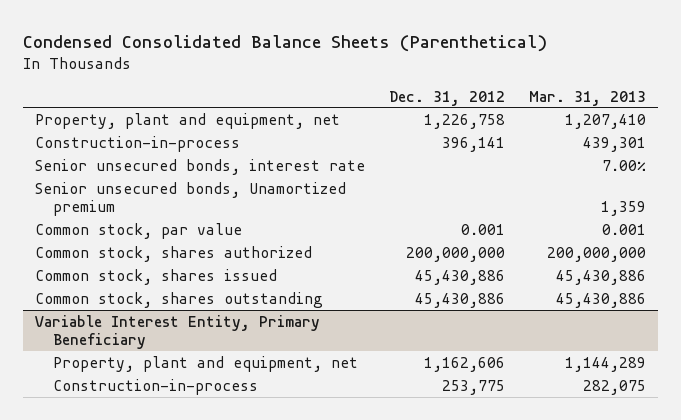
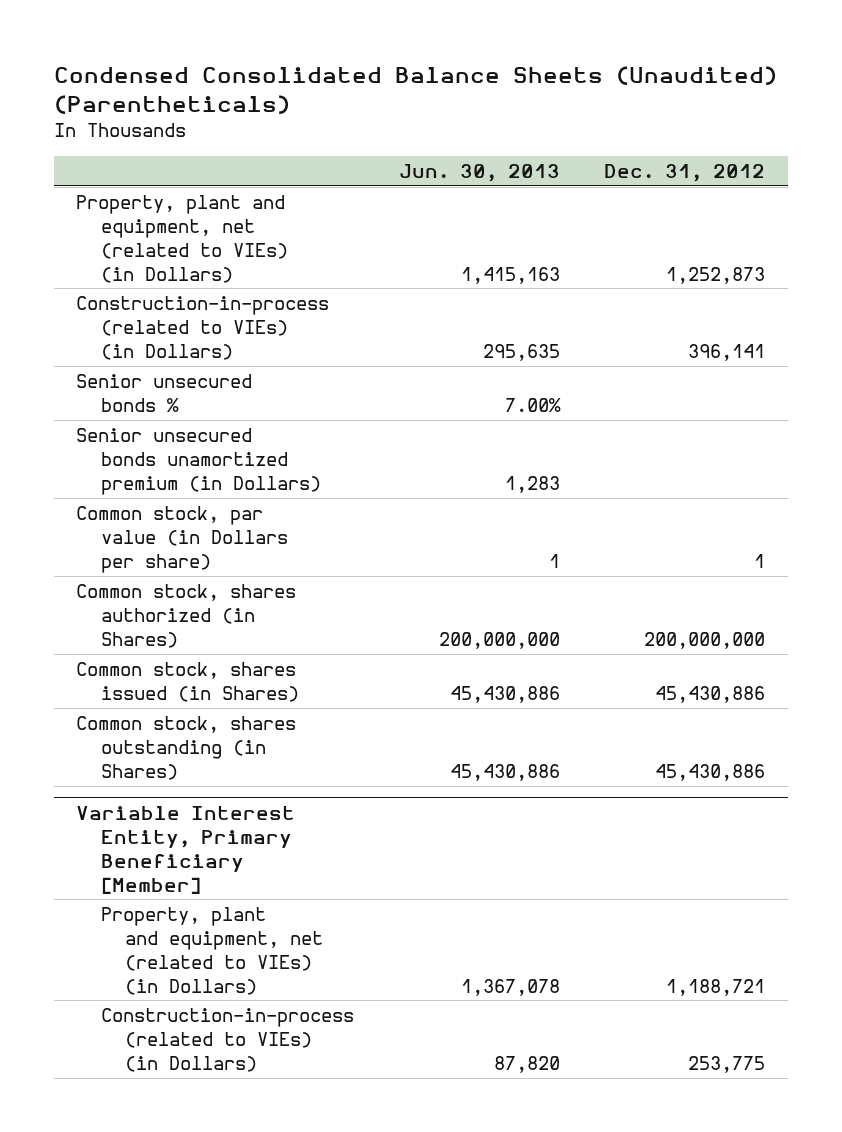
[23,34,548,52] Condensed Consolidated Balance Sheets (Parenthetical) -> [53,65,777,114] Condensed Consolidated Balance Sheets (Unaudited) (Parentheticals)
[528,90,646,106] Mar. 31, 2013 -> none
none -> [398,163,560,182] Jun. 30, 2013
[35,112,341,129] Property, plant and equipment, net -> [76,194,288,283] Property, plant and equipment, net (related to VIEs) (in Dollars)
[424,113,506,129] 1,226,758 -> [666,266,766,284] 1,252,873
[35,135,241,152] Construction-in-process -> [76,295,330,360] Construction-in-process (related to VIEs) (in Dollars)
[35,158,366,175] Senior unsecured bonds, interest rate -> [76,373,253,412] Senior unsecured bonds %
[35,181,347,217] Senior unsecured bonds, Unamortized premium -> [76,427,321,495] Senior unsecured bonds unamortized premium (in Dollars)
[35,222,243,239] Common stock, par value -> [76,505,288,573] Common stock, par value (in Dollars per share)
[461,223,506,235] 0.001 -> [754,553,766,568] 1
[35,245,313,262] Common stock, shares authorized -> [76,583,297,648] Common stock, shares authorized (in Shares)
[35,268,278,285] Common stock, shares issued -> [76,661,299,702] Common stock, shares issued (in Shares)
[35,291,324,308] Common stock, shares outstanding -> [76,715,297,780] Common stock, shares outstanding (in Shares)
[35,314,321,350] Variable Interest Entity, Primary Beneficiary -> [76,805,296,894] Variable Interest Entity, Primary Beneficiary [Member]
[52,355,358,372] Property, plant and equipment, net -> [100,906,323,995] Property, plant and equipment, net (related to VIEs) (in Dollars)
[424,356,506,372] 1,162,606 -> [666,978,766,996] 1,188,721
[52,378,258,395] Construction-in-process -> [100,1007,354,1072] Construction-in-process (related to VIEs) (in Dollars)

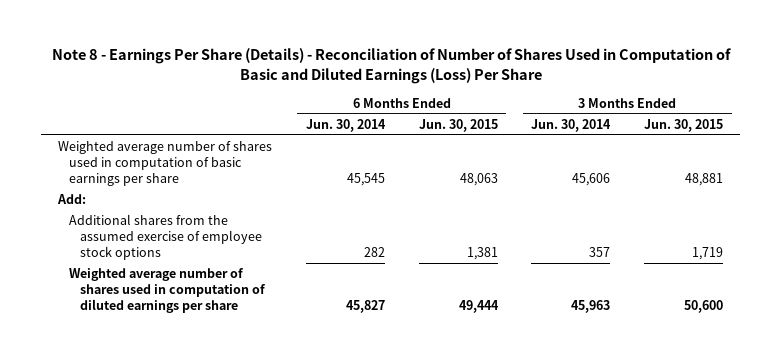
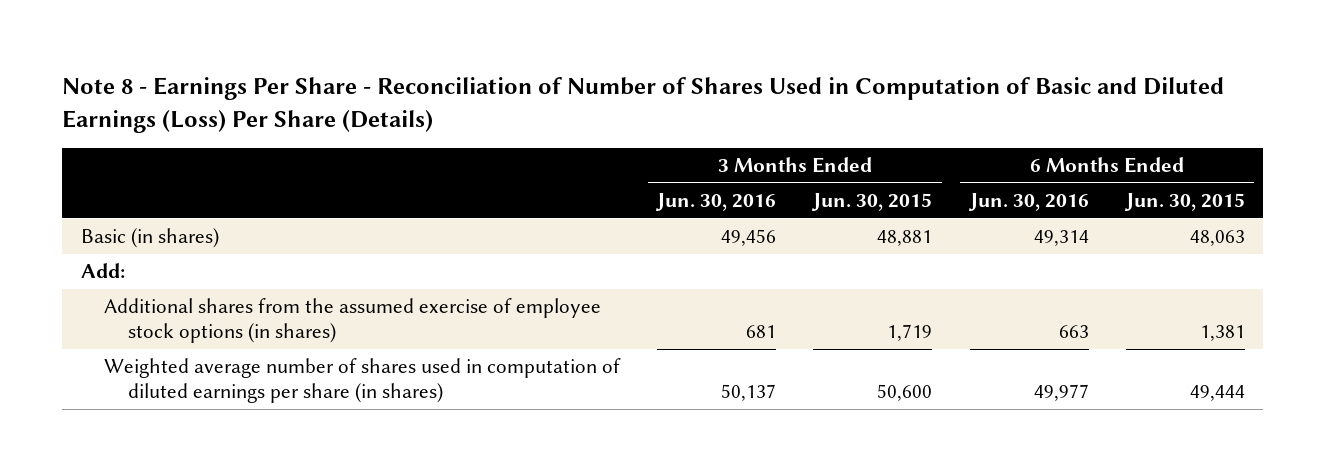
[51,48,731,84] Note 8 - Earnings Per Share (Details) - Reconciliation of Number of Shares Used in Computation of Basic and Diluted Earnings (Loss) Per Share -> [61,77,1224,133] Note 8 - Earnings Per Share - Reconciliation of Number of Shares Used in Computation of Basic and Diluted Earnings (Loss) Per Share (Details)
[305,118,386,132] Jun. 30, 2014 -> none
[531,118,612,132] Jun. 30, 2014 -> none
none -> [655,193,777,212] Jun. 30, 2016
none -> [967,193,1089,212] Jun. 30, 2016
[57,141,272,186] Weighted average number of shares used in computation of basic earnings per share -> [80,228,219,249] Basic (in shares)
[68,214,263,260] Additional shares from the assumed exercise of employee stock options -> [104,298,602,344] Additional shares from the assumed exercise of employee stock options (in shares)
[68,268,267,313] Weighted average number of shares used in computation of diluted earnings per share -> [104,358,622,404] Weighted average number of shares used in computation of diluted earnings per share (in shares)

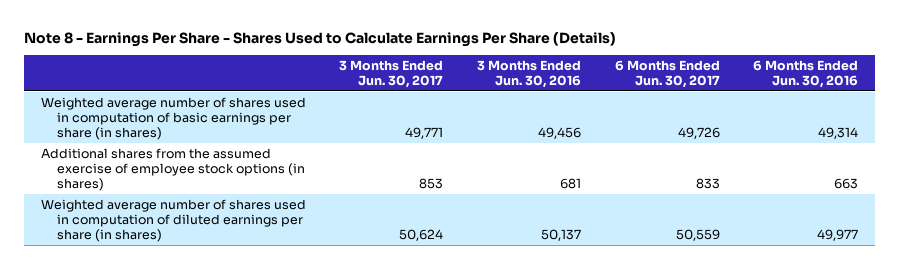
[61,77,1224,133] Note 8 - Earnings Per Share - Reconciliation of Number of Shares Used in Computation of Basic and Diluted Earnings (Loss) Per Share (Details) -> [23,31,616,47] Note 8 - Earnings Per Share - Shares Used to Calculate Earnings Per Share (Details)
[811,193,933,212] Jun. 30, 2015 -> none
[1123,193,1245,212] Jun. 30, 2015 -> none
none -> [339,59,444,89] 3 Months Ended Jun. 30, 2017
none -> [614,59,720,89] 6 Months Ended Jun. 30, 2017
[80,263,125,279] Add: -> none
[80,228,219,249] Basic (in shares) -> [40,96,306,140] Weighted average number of shares used in computation of basic earnings per share (in shares)

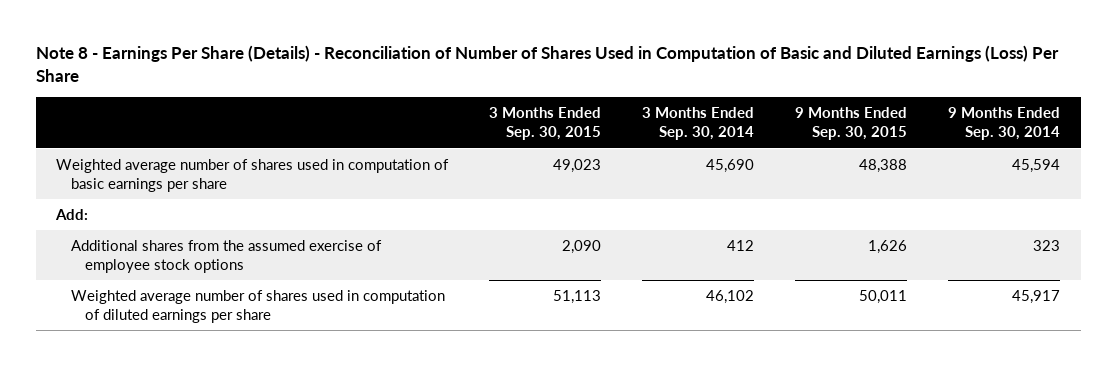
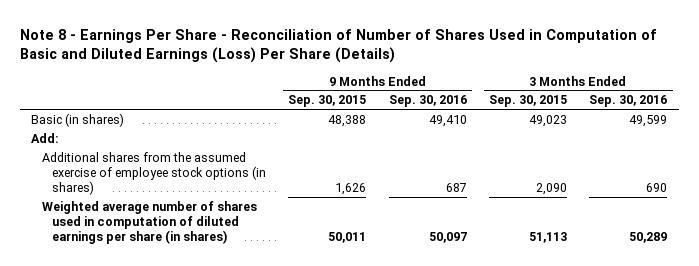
[35,45,1059,83] Note 8 - Earnings Per Share (Details) - Reconciliation of Number of Shares Used in Computation of Basic and Diluted Earnings (Loss) Per Share -> [19,28,657,64] Note 8 - Earnings Per Share - Reconciliation of Number of Shares Used in Computation of Basic and Diluted Earnings (Loss) Per Share (Details)
[642,107,755,141] 3 Months Ended Sep. 30, 2014 -> none
[948,107,1061,141] 9 Months Ended Sep. 30, 2014 -> none
none -> [388,95,467,108] Sep. 30, 2016
none -> [589,95,668,108] Sep. 30, 2016
[56,158,450,193] Weighted average number of shares used in computation of basic earnings per share -> [31,112,125,127] Basic (in shares)
[70,239,382,274] Additional shares from the assumed exercise of employee stock options -> [41,151,267,195] Additional shares from the assumed exercise of employee stock options (in shares)
[70,289,445,324] Weighted average number of shares used in computation of diluted earnings per share -> [41,200,257,244] Weighted average number of shares used in computation of diluted earnings per share (in shares)

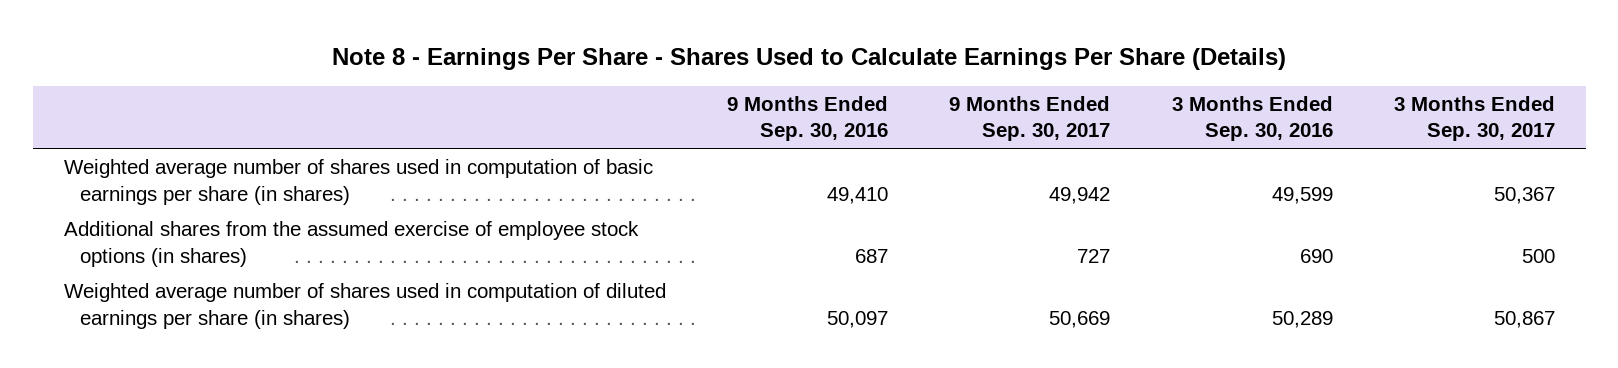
[19,28,657,64] Note 8 - Earnings Per Share - Reconciliation of Number of Shares Used in Computation of Basic and Diluted Earnings (Loss) Per Share (Details) -> [332,48,1287,71] Note 8 - Earnings Per Share - Shares Used to Calculate Earnings Per Share (Details)
[288,95,367,108] Sep. 30, 2015 -> none
[489,95,568,108] Sep. 30, 2015 -> none
none -> [949,95,1111,142] 9 Months Ended Sep. 30, 2017
none -> [1393,95,1555,142] 3 Months Ended Sep. 30, 2017
[31,132,60,143] Add: -> none
[31,112,125,127] Basic (in shares) -> [63,158,653,205] Weighted average number of shares used in computation of basic earnings per share (in shares)

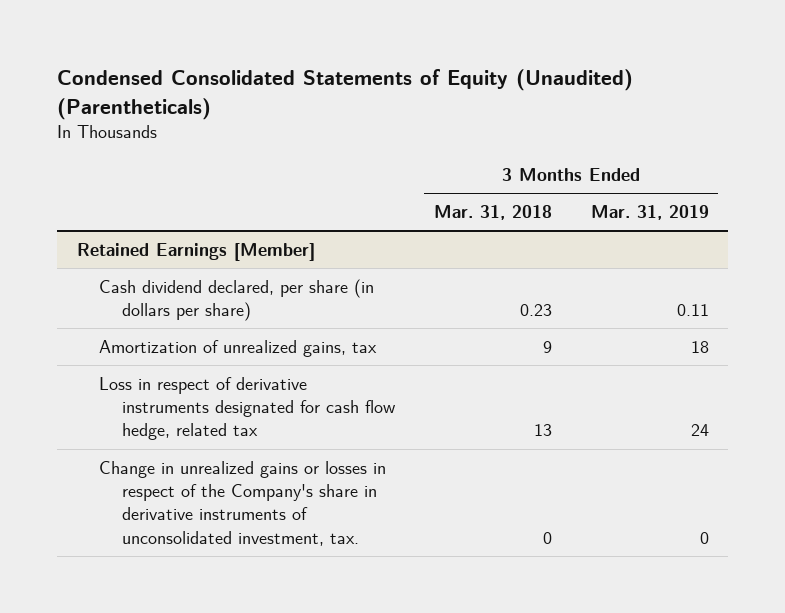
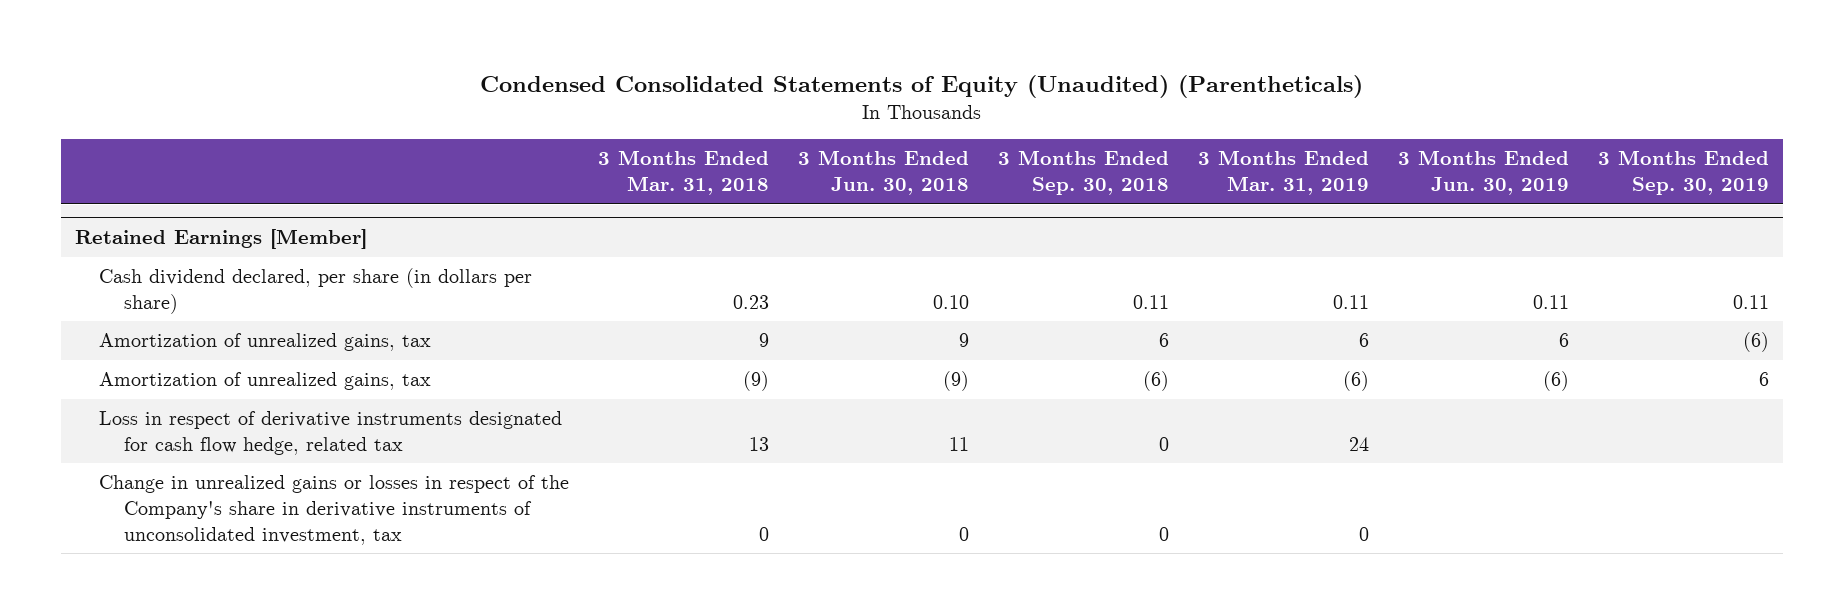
none -> [798,150,970,196] 3 Months Ended Jun. 30, 2018
none -> [998,150,1170,196] 3 Months Ended Sep. 30, 2018
none -> [1397,150,1569,196] 3 Months Ended Jun. 30, 2019
none -> [1597,150,1769,196] 3 Months Ended Sep. 30, 2019
[690,340,709,353] 18 -> [1358,333,1369,348] 6
none -> [99,372,432,391] Amortization of unrealized gains, tax
[99,460,387,546] Change in unrealized gains or losses in respect of the Company's share in derivative instruments of unconsolidated investment, tax. -> [99,475,570,545] Change in unrealized gains or losses in respect of the Company's share in derivative instruments of unconsolidated investment, tax

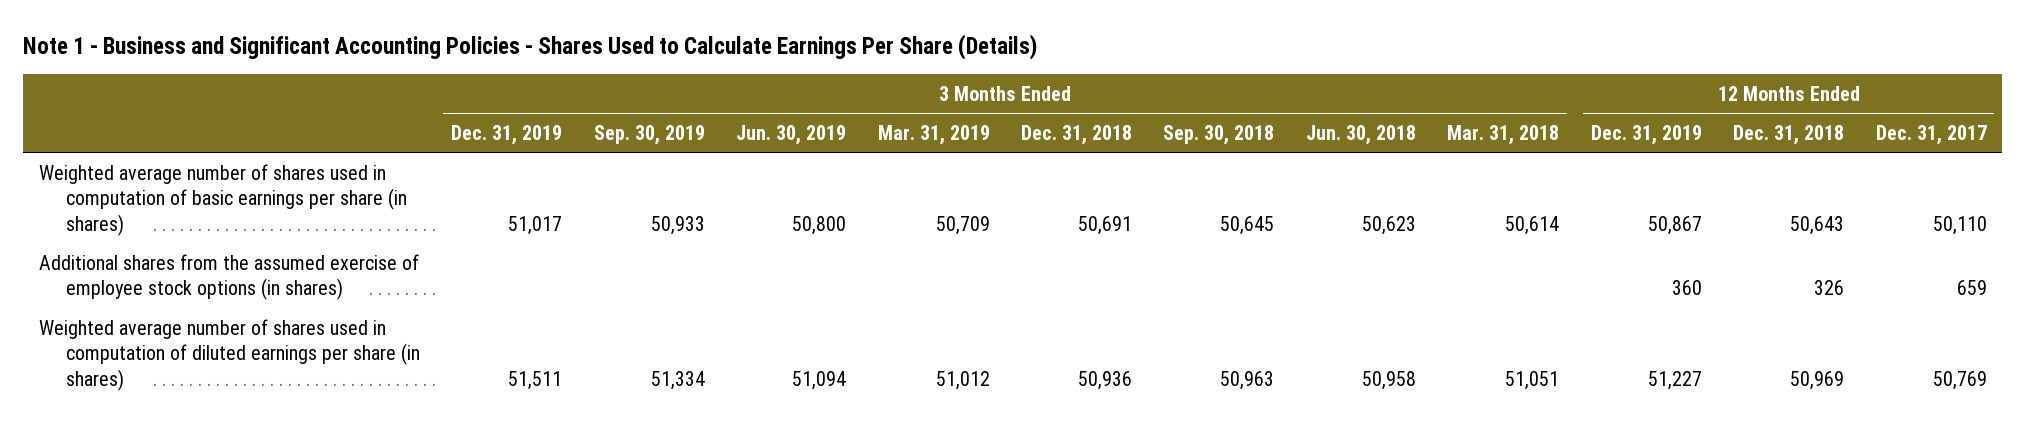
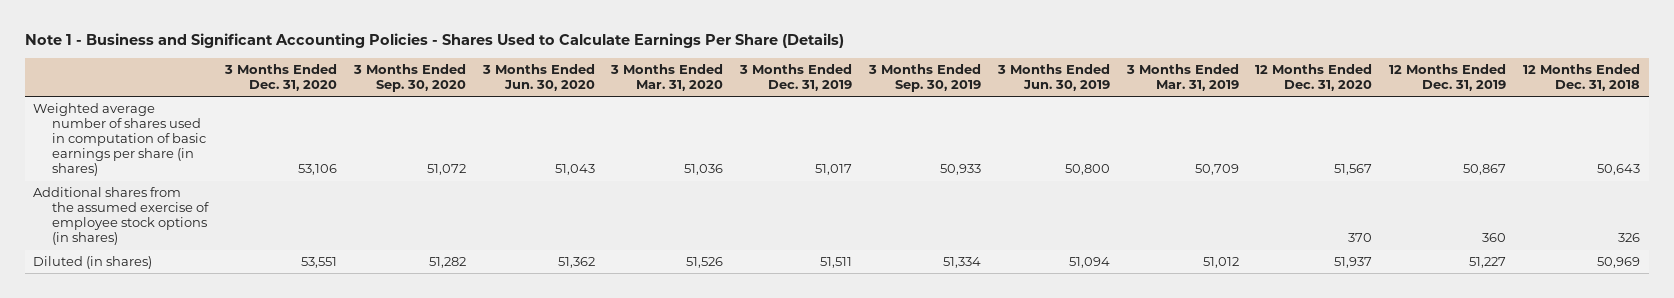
[1021,125,1133,146] Dec. 31, 2018 -> none
[1163,125,1275,146] Sep. 30, 2018 -> none
[1305,125,1416,146] Jun. 30, 2018 -> none
[1447,125,1560,146] Mar. 31, 2018 -> none
[1875,125,1987,146] Dec. 31, 2017 -> none
none -> [223,63,337,91] 3 Months Ended Dec. 31, 2020
none -> [352,63,466,92] 3 Months Ended Sep. 30, 2020
none -> [481,63,595,91] 3 Months Ended Jun. 30, 2020
none -> [610,63,724,91] 3 Months Ended Mar. 31, 2020
none -> [1255,63,1373,91] 12 Months Ended Dec. 31, 2020
[38,318,420,391] Weighted average number of shares used in computation of diluted earnings per share (in shares) -> [33,256,153,270] Diluted (in shares)

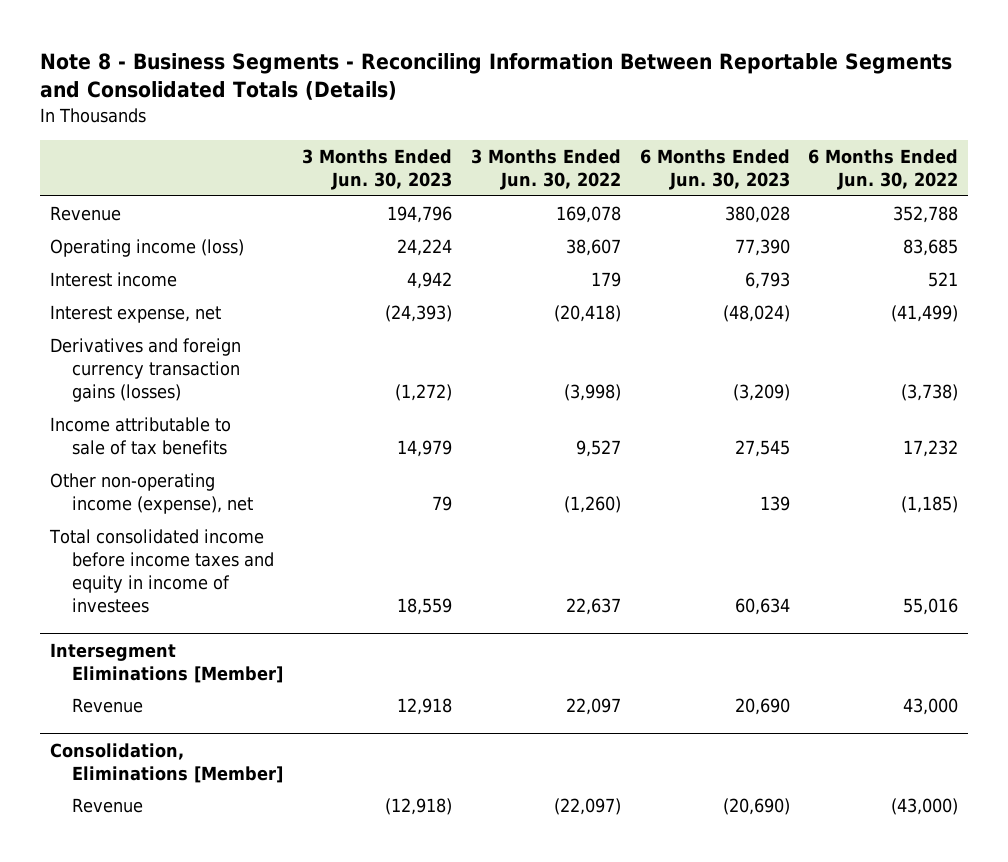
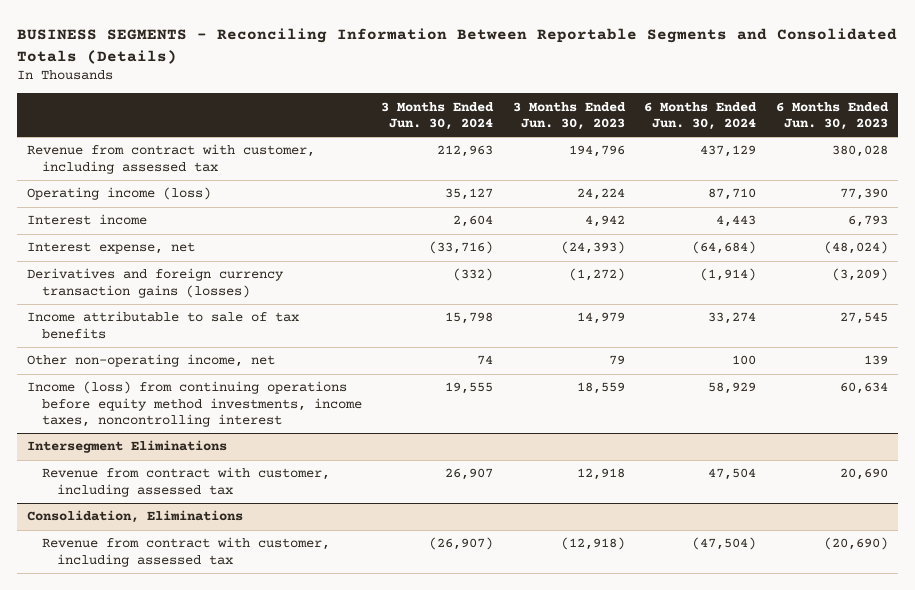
[40,52,953,100] Note 8 - Business Segments - Reconciling Information Between Reportable Segments and Consolidated Totals (Details) -> [17,27,898,64] BUSINESS SEGMENTS - Reconciling Information Between Reportable Segments and Consolidated Totals (Details)
[470,148,621,190] 3 Months Ended Jun. 30, 2022 -> none
[808,148,959,190] 6 Months Ended Jun. 30, 2022 -> none
none -> [381,101,495,131] 3 Months Ended Jun. 30, 2024
none -> [644,101,758,131] 6 Months Ended Jun. 30, 2024
[49,206,121,222] Revenue -> [27,144,316,174] Revenue from contract with customer, including assessed tax
[49,473,254,515] Other non-operating income (expense), net -> [27,354,276,368] Other non-operating income, net
[48,529,275,614] Total consolidated income before income taxes and equity in income of investees -> [27,381,362,427] Income (loss) from continuing operations before equity method investments, income taxes, noncontrolling interest
[49,642,284,683] Intersegment Eliminations [Member] -> [27,440,228,454] Intersegment Eliminations
[72,698,144,714] Revenue -> [41,467,330,497] Revenue from contract with customer, including assessed tax
[49,742,284,783] Consolidation, Eliminations [Member] -> [27,510,244,524] Consolidation, Eliminations
[72,798,144,814] Revenue -> [41,537,330,567] Revenue from contract with customer, including assessed tax

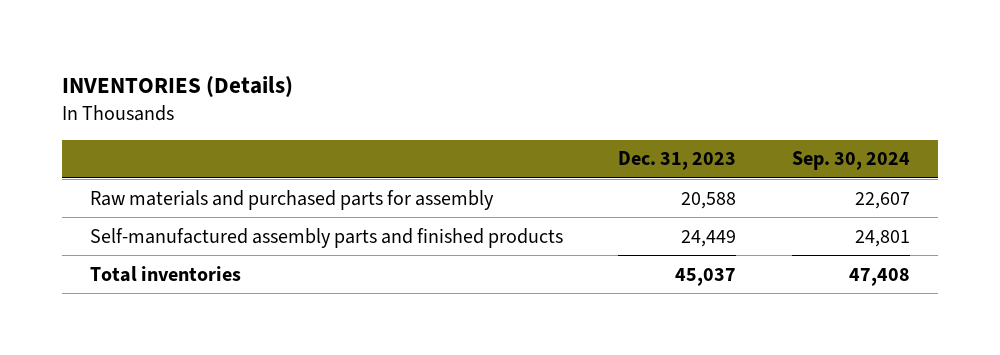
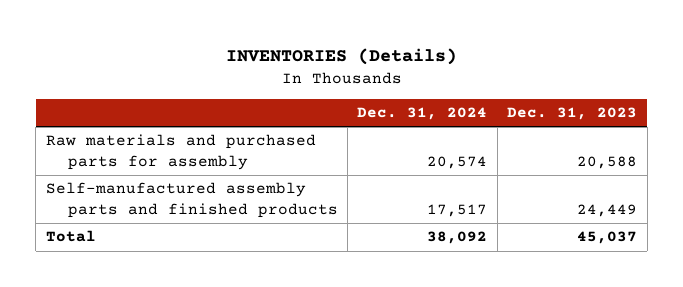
[791,151,910,171] Sep. 30, 2024 -> none
none -> [357,107,488,121] Dec. 31, 2024
[89,265,241,282] Total inventories -> [45,230,96,243] Total

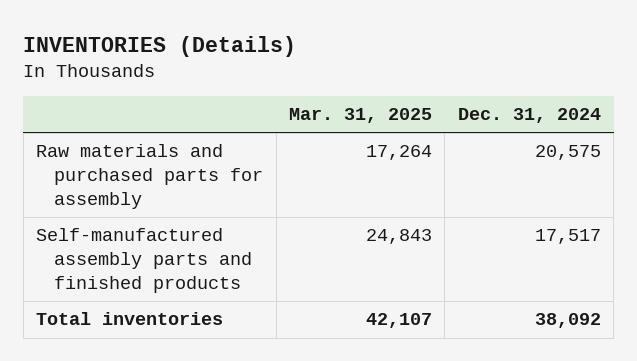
[507,107,638,121] Dec. 31, 2023 -> none
none -> [288,107,432,123] Mar. 31, 2025
[427,155,488,169] 20,574 -> [534,145,601,161] 20,575
[45,230,96,243] Total -> [35,312,223,326] Total inventories

